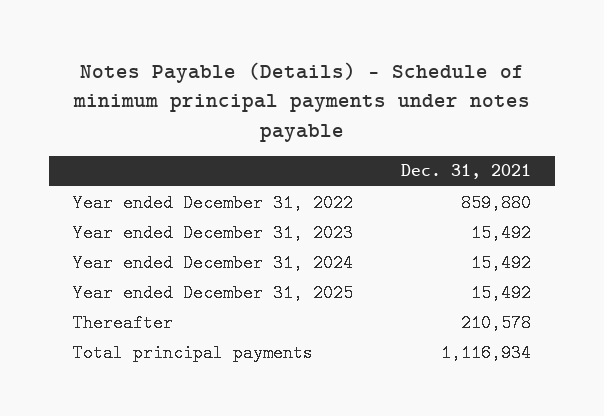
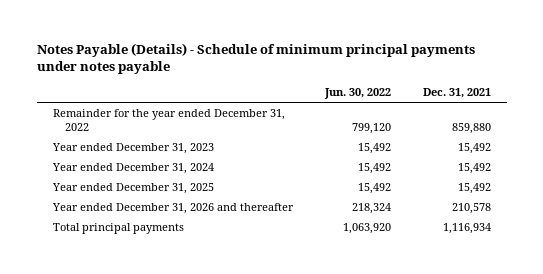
none -> [323,88,391,100] Jun. 30, 2022
[72,193,353,212] Year ended December 31, 2022 -> [52,109,285,132] Remainder for the year ended December 31, 2022
[72,313,173,332] Thereafter -> [51,203,294,215] Year ended December 31, 2026 and thereafter

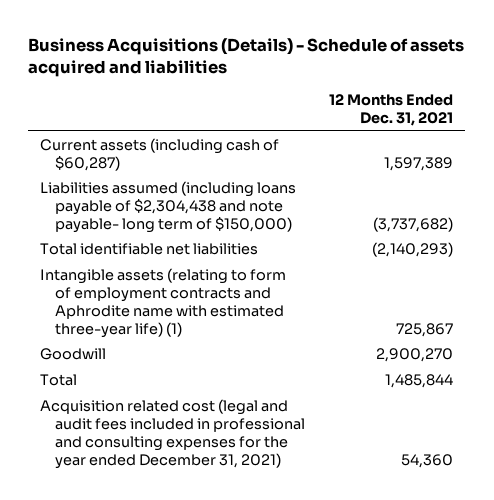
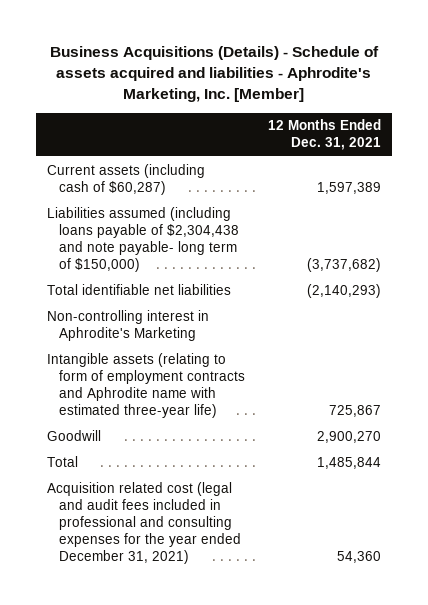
[28,37,465,77] Business Acquisitions (Details) - Schedule of assets acquired and liabilities -> [49,45,379,102] Business Acquisitions (Details) - Schedule of assets acquired and liabilities - Aphrodite's Marketing, Inc. [Member]
none -> [47,309,210,341] Non-controlling interest in Aphrodite's Marketing
[40,268,287,338] Intangible assets (relating to form of employment contracts and Aphrodite name with estimated three-year life) (1) -> [47,352,245,418] Intangible assets (relating to form of employment contracts and Aphrodite name with estimated three-year life)

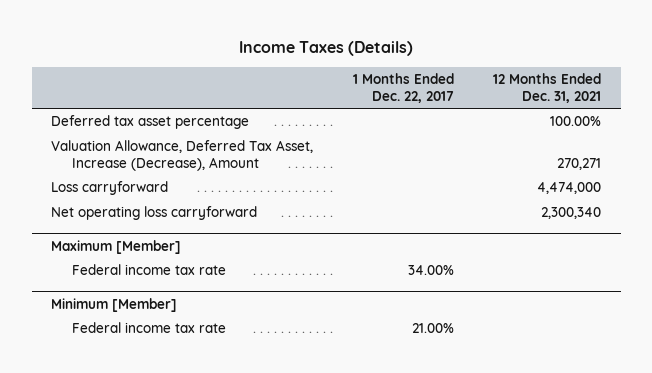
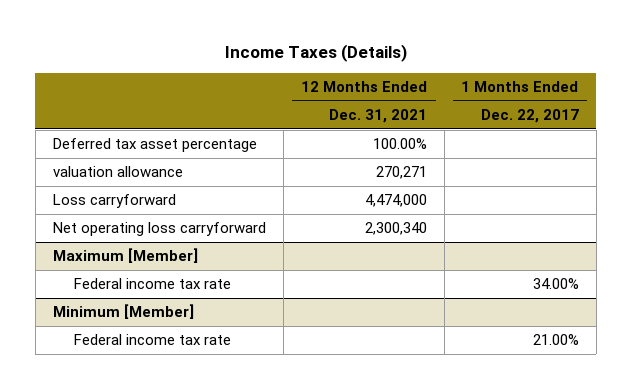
[51,140,314,171] Valuation Allowance, Deferred Tax Asset, Increase (Decrease), Amount -> [52,166,183,178] valuation allowance

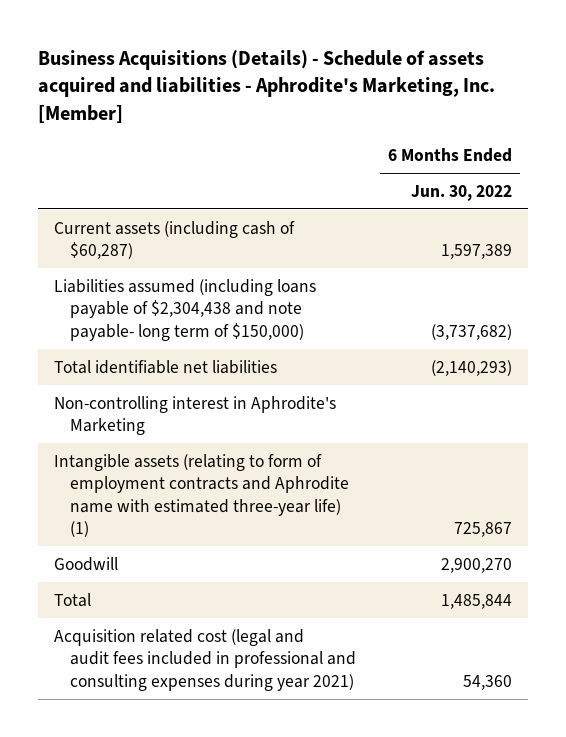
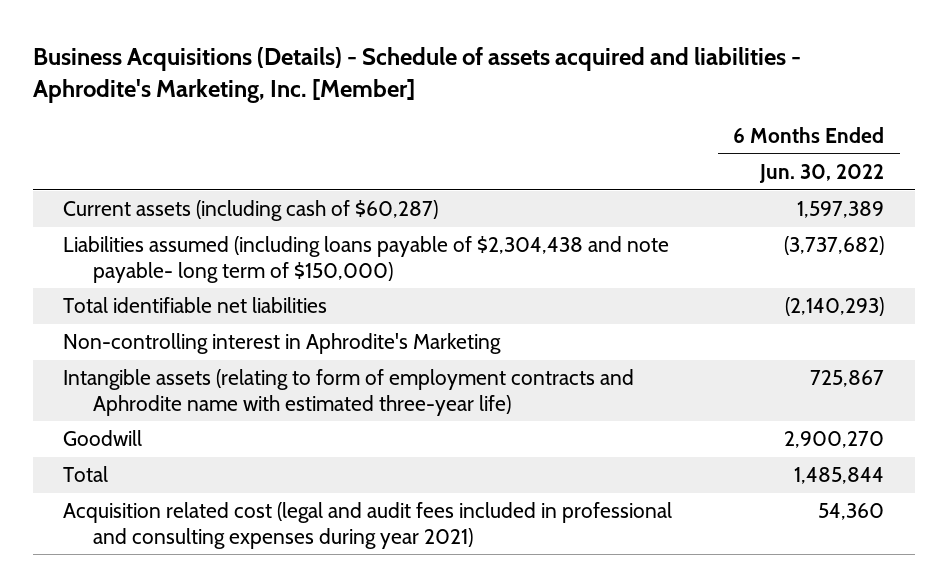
[53,453,350,538] Intangible assets (relating to form of employment contracts and Aphrodite name with estimated three-year life) (1) -> [63,369,635,416] Intangible assets (relating to form of employment contracts and Aphrodite name with estimated three-year life)

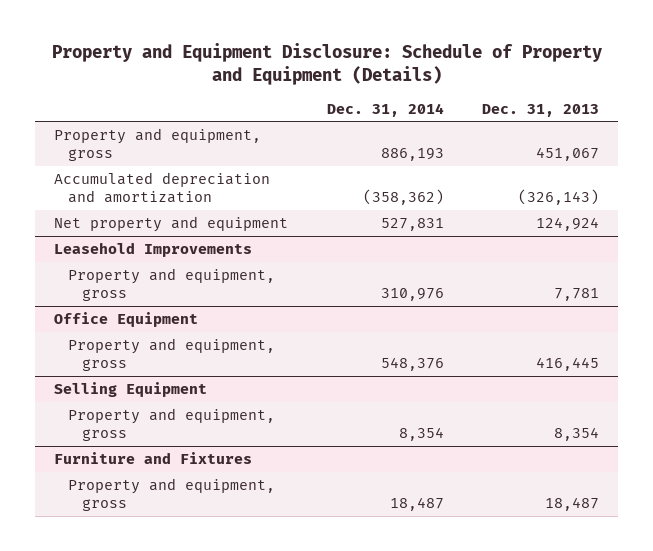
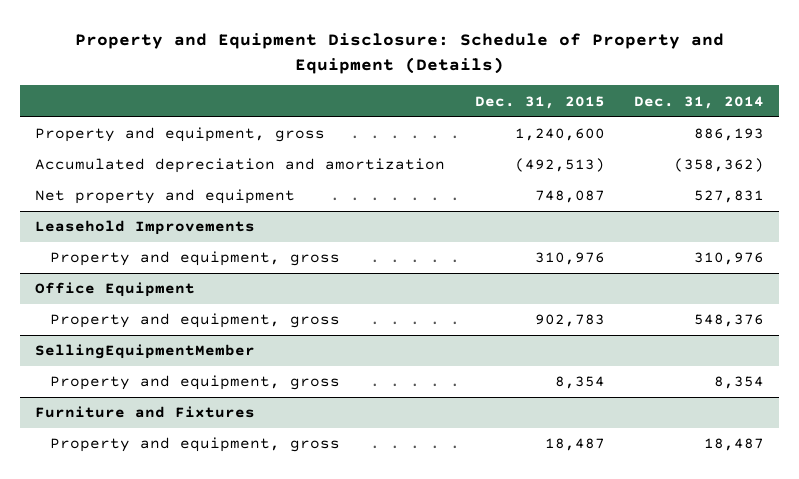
[481,103,599,117] Dec. 31, 2013 -> none
none -> [474,95,605,109] Dec. 31, 2015
[54,381,208,397] Selling Equipment -> [35,344,256,360] SellingEquipmentMember

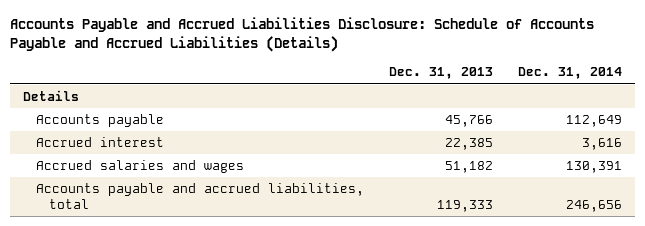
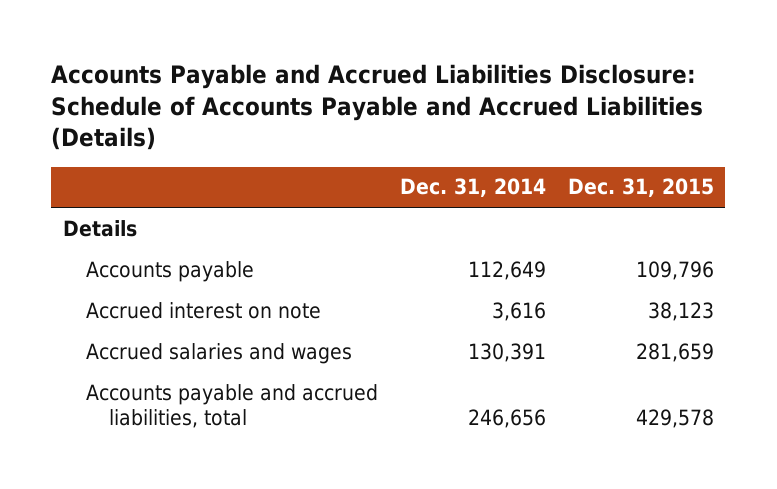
[388,67,493,80] Dec. 31, 2013 -> none
none -> [568,178,715,198] Dec. 31, 2015
[35,136,164,147] Accrued interest -> [85,301,321,319] Accrued interest on note

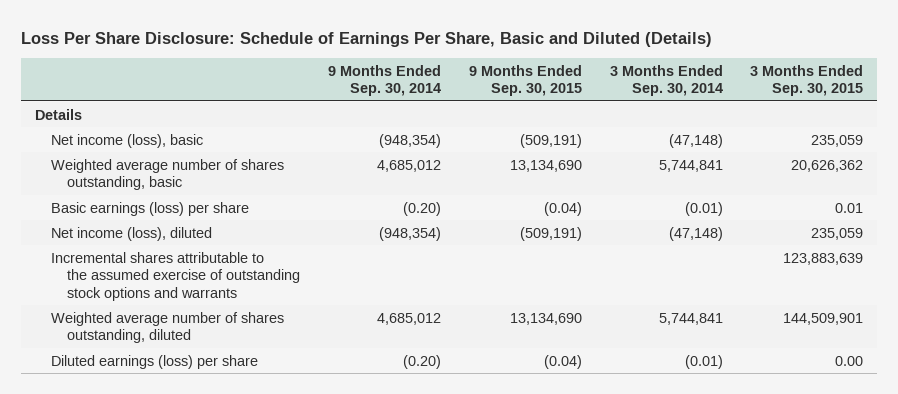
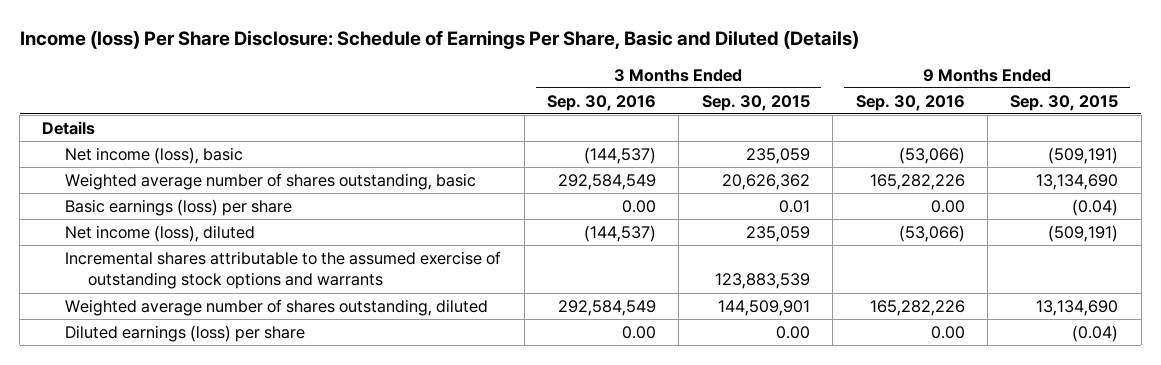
[21,31,713,47] Loss Per Share Disclosure: Schedule of Earnings Per Share, Basic and Diluted (Details) -> [19,30,859,50] Income (loss) Per Share Disclosure: Schedule of Earnings Per Share, Basic and Diluted (Details)
[327,64,441,97] 9 Months Ended Sep. 30, 2014 -> none
[609,64,723,97] 3 Months Ended Sep. 30, 2014 -> none
none -> [547,94,657,111] Sep. 30, 2016
none -> [855,94,965,111] Sep. 30, 2016
[783,252,864,265] 123,883,639 -> [714,273,810,290] 123,883,539

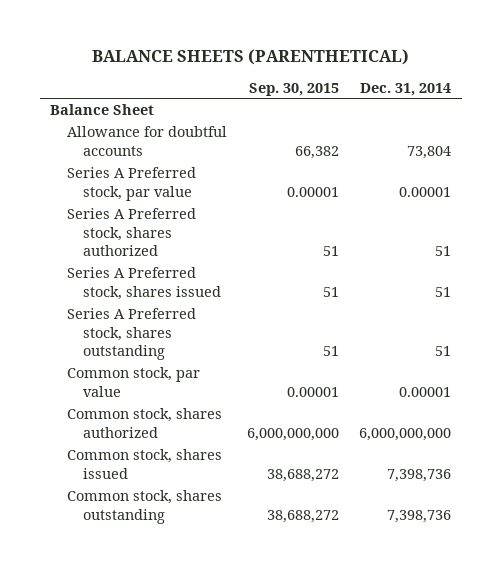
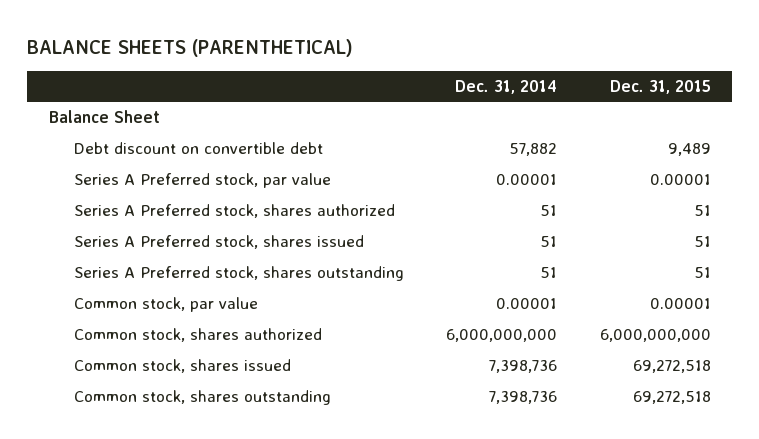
[248,82,339,96] Sep. 30, 2015 -> none
none -> [609,79,711,94] Dec. 31, 2015
[66,126,227,156] Allowance for doubtful accounts -> none
none -> [74,142,324,155] Debt discount on convertible debt

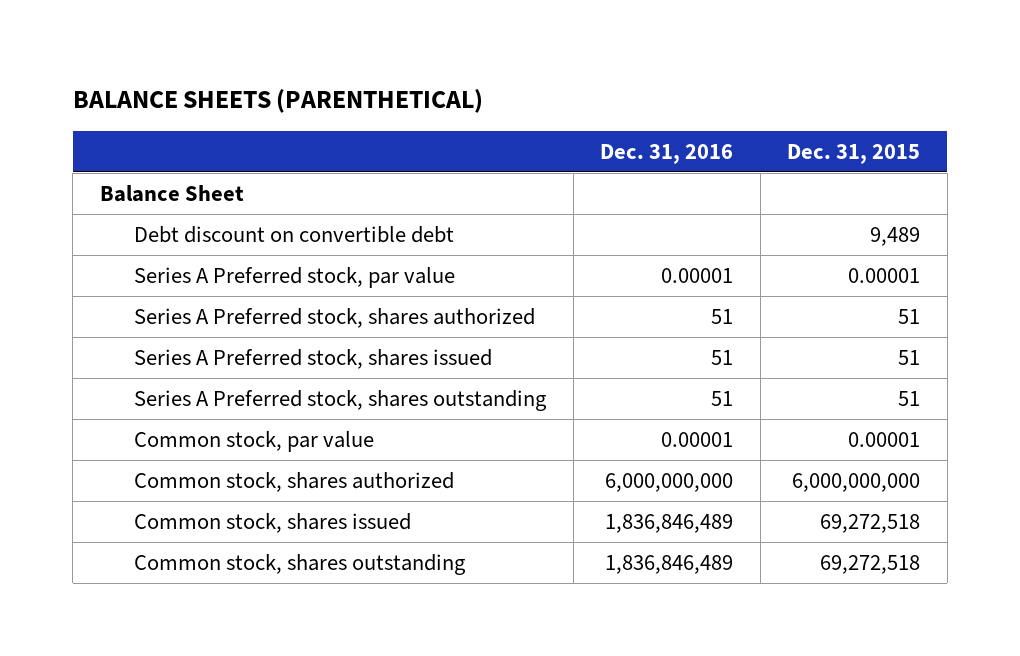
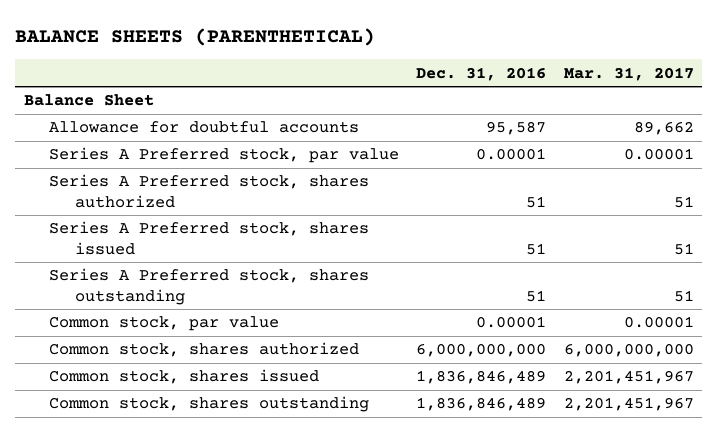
[787,143,921,164] Dec. 31, 2015 -> none
none -> [563,66,694,81] Mar. 31, 2017
[134,226,455,244] Debt discount on convertible debt -> none
none -> [49,121,360,134] Allowance for doubtful accounts

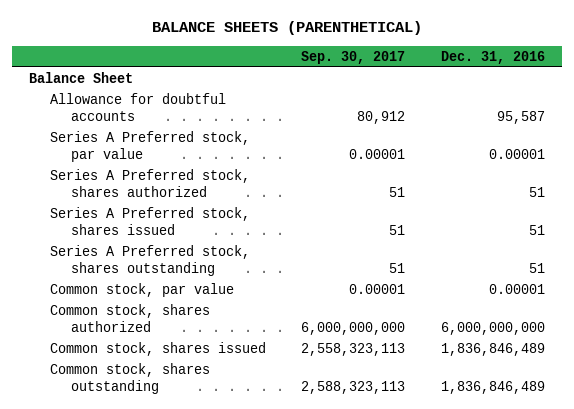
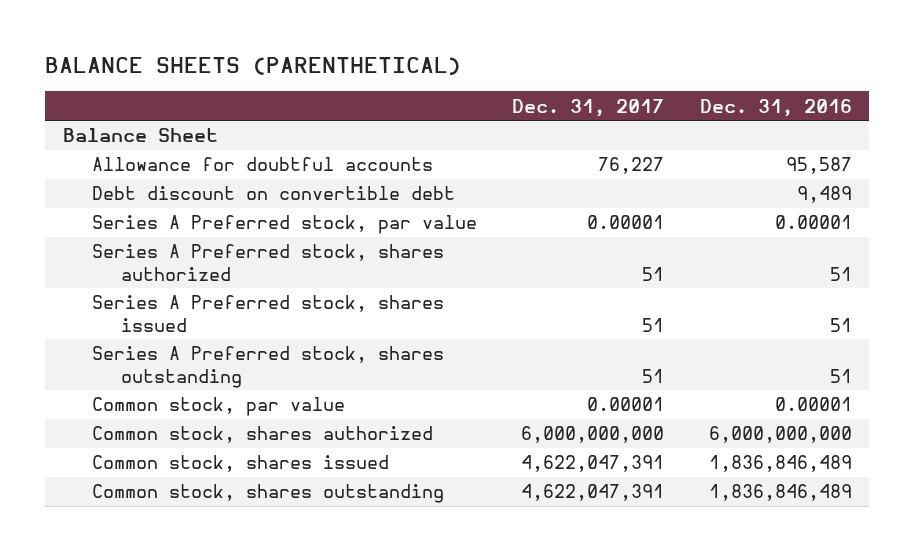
[301,50,406,64] Sep. 30, 2017 -> none
none -> [512,98,665,117] Dec. 31, 2017
none -> [91,186,455,201] Debt discount on convertible debt

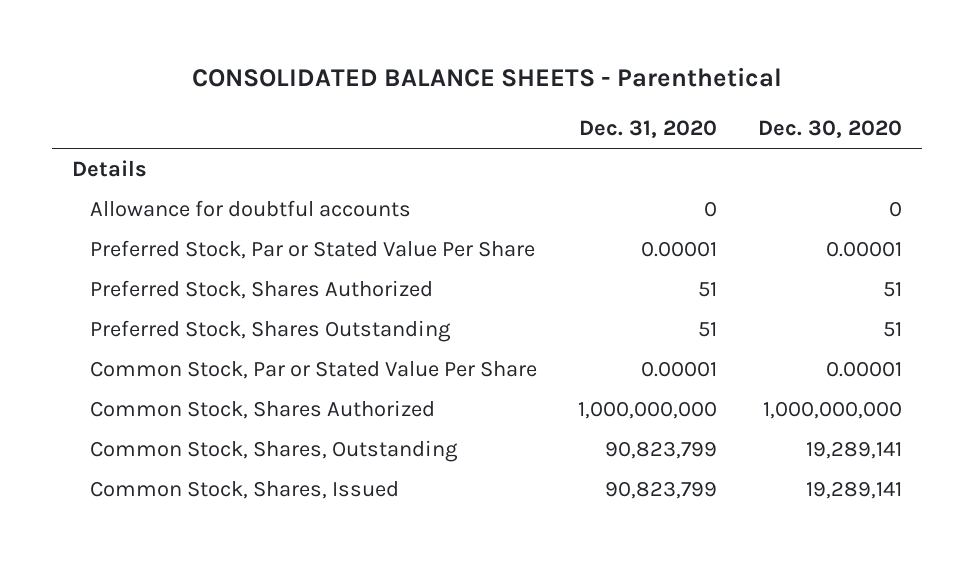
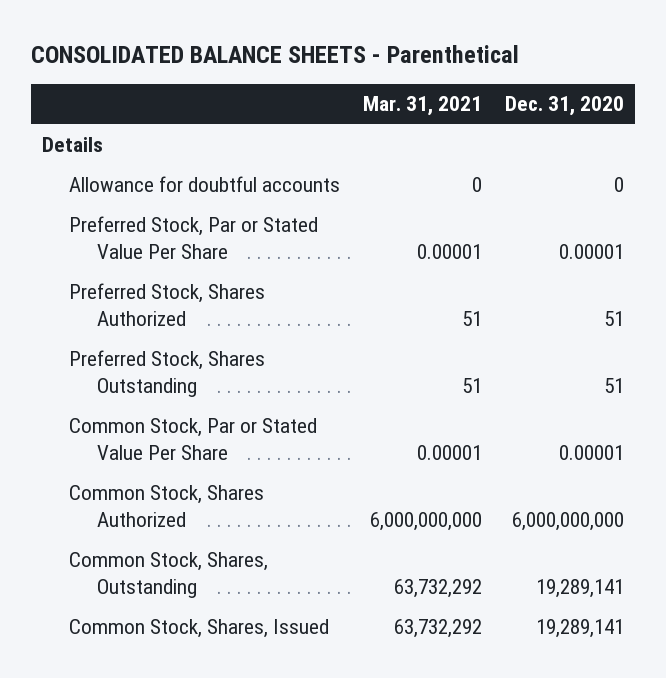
[757,119,902,138] Dec. 30, 2020 -> none
none -> [363,96,483,117] Mar. 31, 2021
[577,401,717,420] 1,000,000,000 -> [511,512,624,532] 6,000,000,000
[604,441,717,460] 90,823,799 -> [535,579,624,599] 19,289,141
[604,481,717,500] 90,823,799 -> [535,619,624,639] 19,289,141

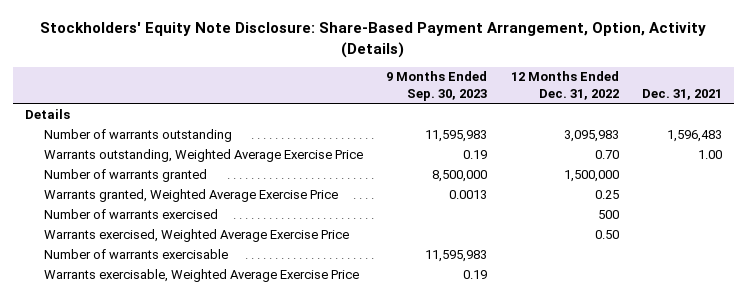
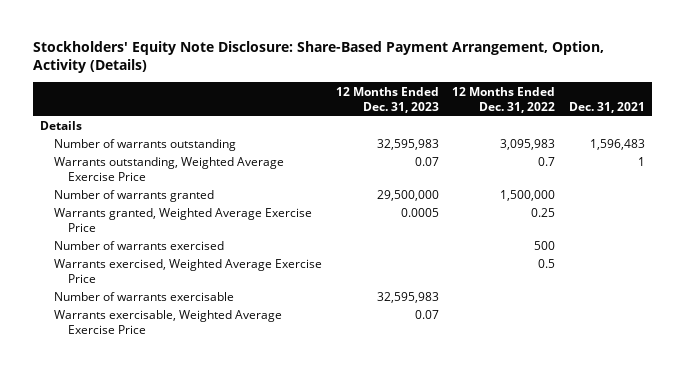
[386,71,488,101] 9 Months Ended Sep. 30, 2023 -> none
none -> [335,86,439,113] 12 Months Ended Dec. 31, 2023
[594,149,619,159] 0.70 -> [538,157,556,167] 0.7
[697,149,722,159] 1.00 -> [638,157,646,167] 1
[594,229,619,239] 0.50 -> [538,259,556,269] 0.5

